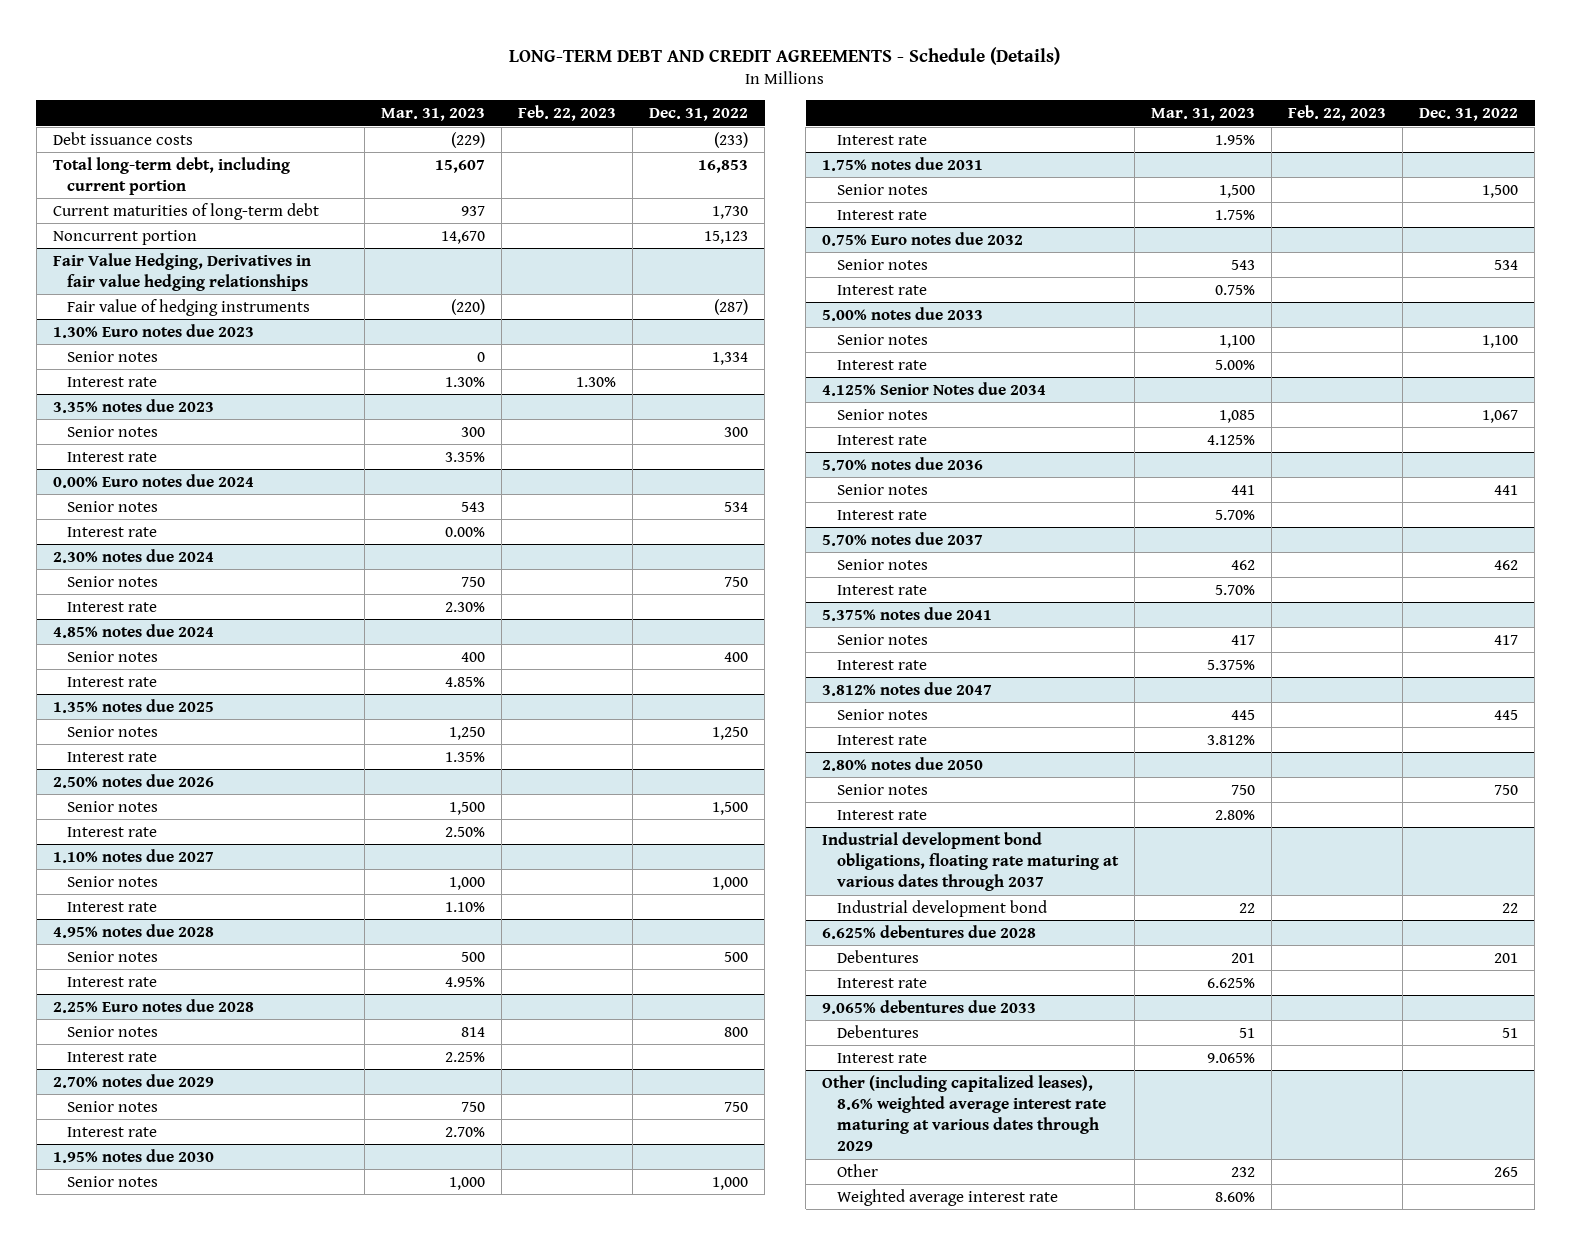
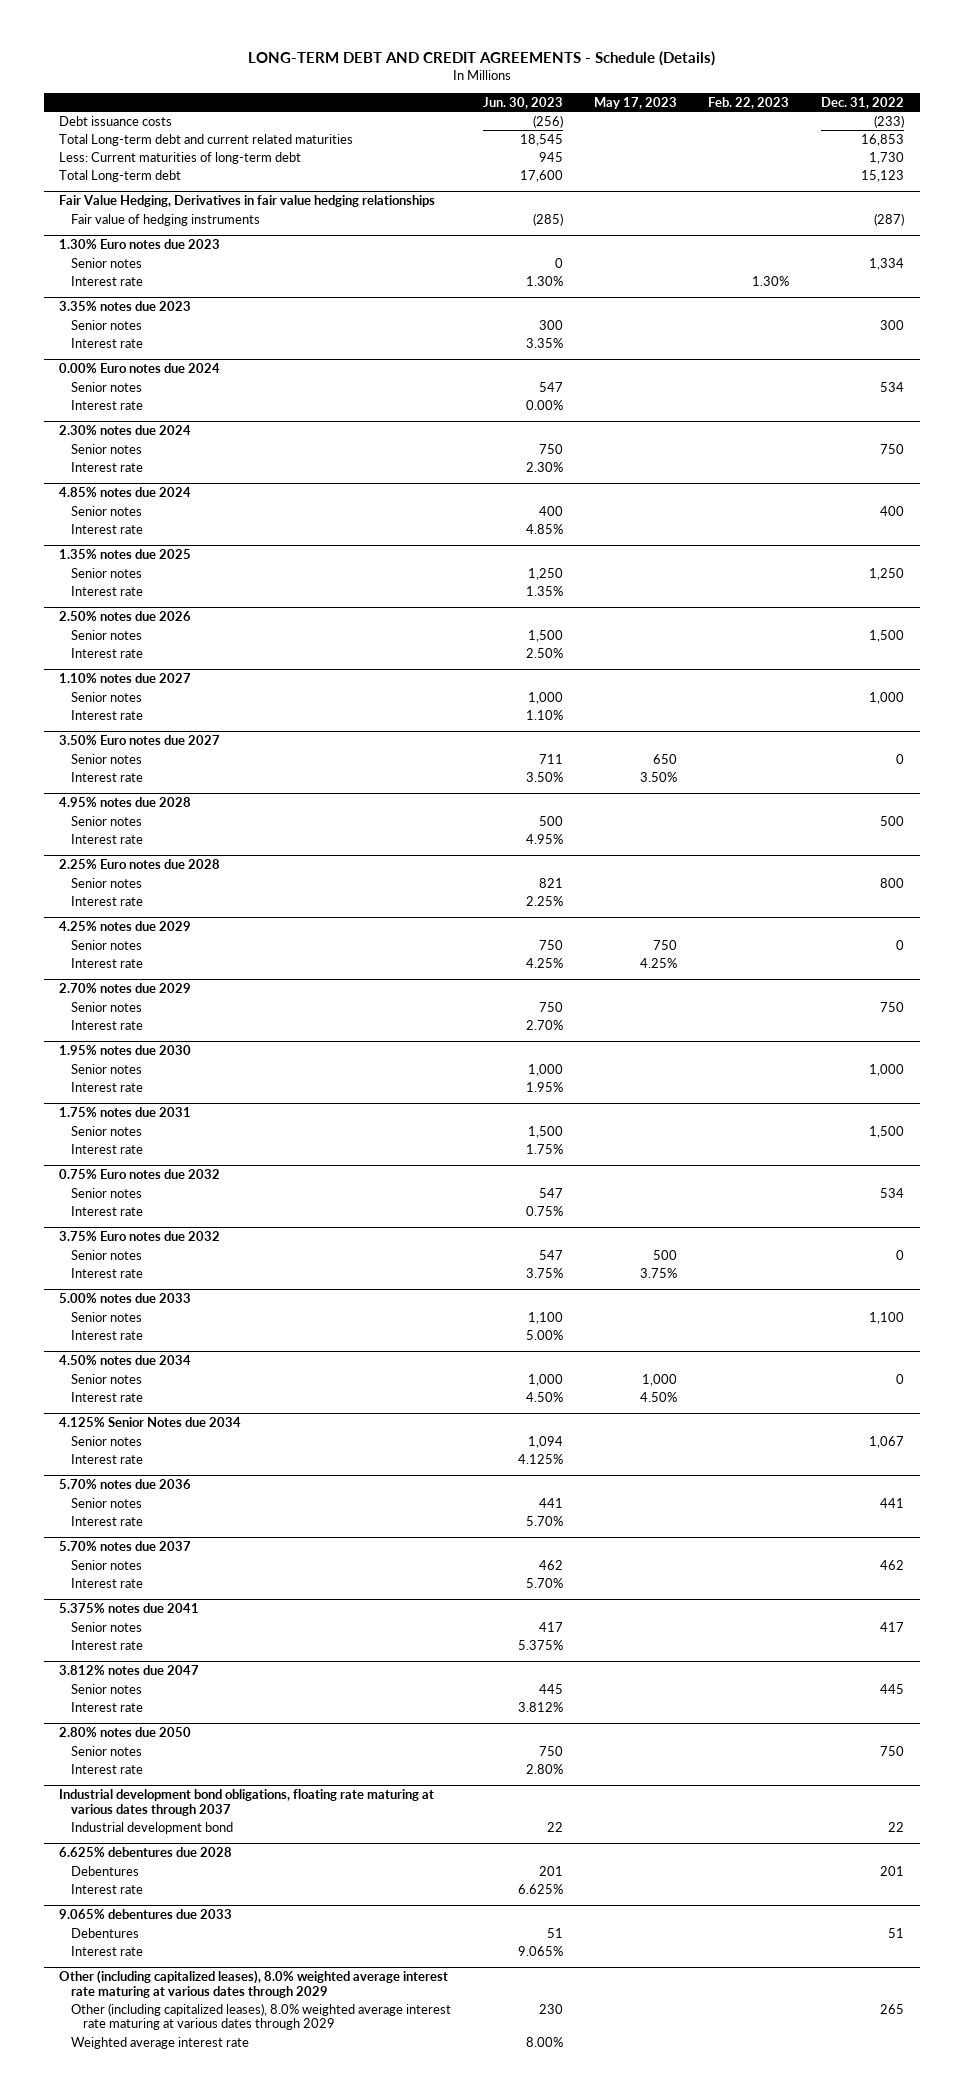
[381,107,486,121] Mar. 31, 2023 -> none
none -> [482,96,563,109] Jun. 30, 2023
none -> [594,96,678,109] May 17, 2023
[52,156,290,195] Total long-term debt, including current portion -> [59,133,354,146] Total Long-term debt and current related maturities
[52,202,319,220] Current maturities of long-term debt -> [59,151,302,164] Less: Current maturities of long-term debt
[52,229,197,245] Noncurrent portion -> [59,169,182,182] Total Long-term debt
none -> [59,735,221,746] 3.50% Euro notes due 2027
none -> [71,753,143,764] Senior notes
none -> [71,771,144,782] Interest rate
none -> [59,921,192,932] 4.25% notes due 2029
none -> [71,939,143,950] Senior notes
none -> [71,957,144,968] Interest rate
none -> [59,1231,221,1242] 3.75% Euro notes due 2032
none -> [71,1249,143,1260] Senior notes
none -> [71,1267,144,1278] Interest rate
none -> [59,1355,192,1366] 4.50% notes due 2034
none -> [71,1373,143,1384] Senior notes
none -> [71,1391,144,1402] Interest rate
[822,1074,1106,1151] Other (including capitalized leases), 8.6% weighted average interest rate maturing at various dates through 2029 -> [59,1970,449,1998] Other (including capitalized leases), 8.0% weighted average interest rate maturing at various dates through 2029
[836,1163,878,1177] Other -> [71,2002,452,2031] Other (including capitalized leases), 8.0% weighted average interest rate maturing at various dates through 2029

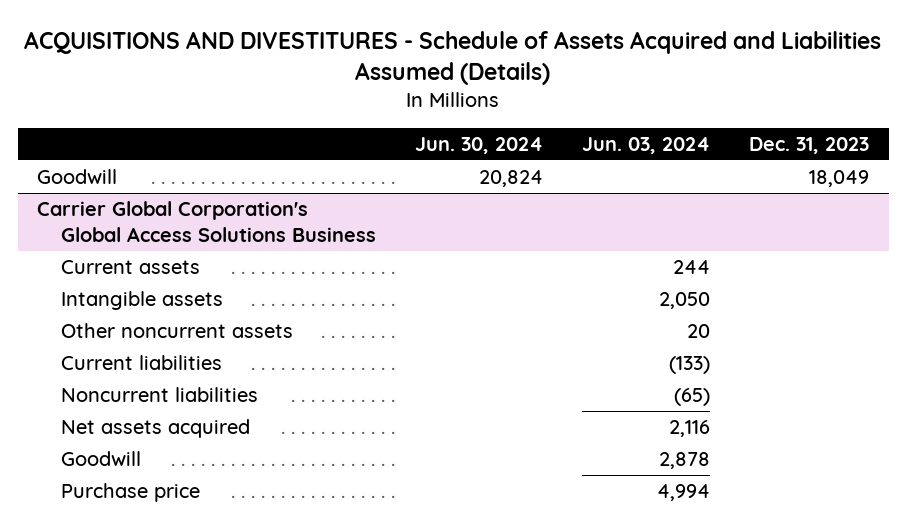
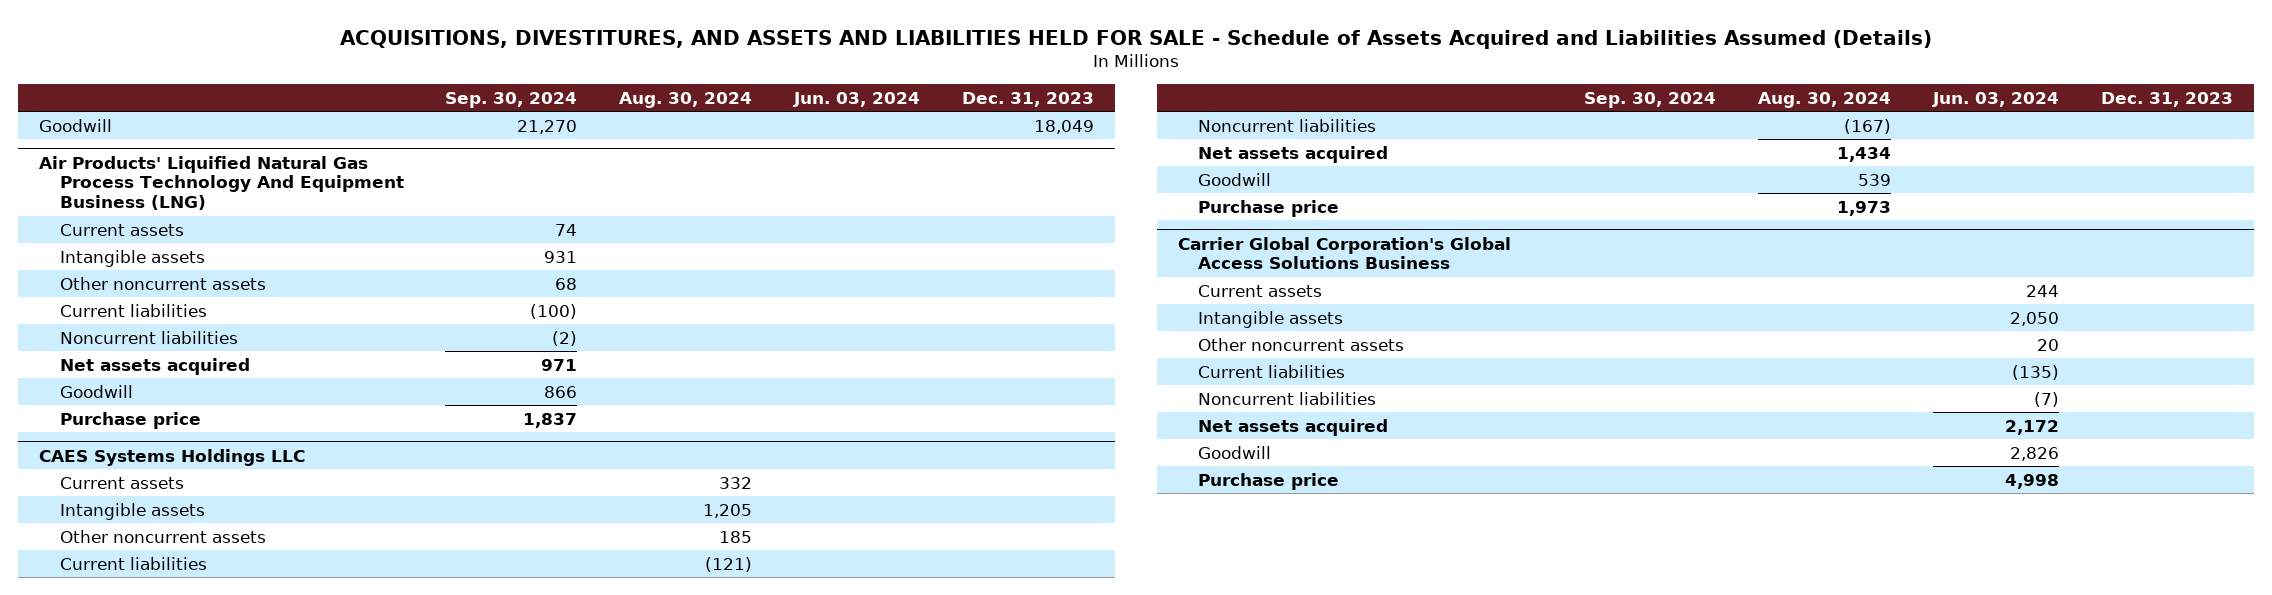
[24,30,882,86] ACQUISITIONS AND DIVESTITURES - Schedule of Assets Acquired and Liabilities Assumed (Details) -> [340,29,1933,49] ACQUISITIONS, DIVESTITURES, AND ASSETS AND LIABILITIES HELD FOR SALE - Schedule of Assets Acquired and Liabilities Assumed (Details)
[414,136,543,154] Jun. 30, 2024 -> none
none -> [445,91,578,108] Sep. 30, 2024
none -> [619,91,753,108] Aug. 30, 2024
none -> [39,155,404,211] Air Products' Liquified Natural Gas Process Technology And Equipment Business (LNG)
none -> [59,223,184,236] Current assets
none -> [59,249,205,267] Intangible assets
none -> [59,276,266,290] Other noncurrent assets
none -> [59,303,207,317] Current liabilities
none -> [59,330,238,344] Noncurrent liabilities
none -> [59,357,250,375] Net assets acquired
none -> [59,384,133,398] Goodwill
none -> [59,411,201,429] Purchase price
none -> [39,448,306,466] CAES Systems Holdings LLC
none -> [59,476,184,489] Current assets
none -> [59,502,205,520] Intangible assets
none -> [59,529,266,543] Other noncurrent assets
none -> [59,556,207,570] Current liabilities
none -> [1198,118,1377,132] Noncurrent liabilities
none -> [1198,145,1389,163] Net assets acquired
none -> [1198,172,1272,186] Goodwill
none -> [1198,199,1340,217] Purchase price
[668,356,710,375] (133) -> [2011,364,2059,380] (135)
[673,388,710,407] (65) -> [2033,391,2059,407] (7)
[668,420,710,438] 2,116 -> [2004,419,2059,435] 2,172
[658,452,710,470] 2,878 -> [2009,446,2059,461] 2,826
[656,484,710,502] 4,994 -> [2004,473,2059,489] 4,998

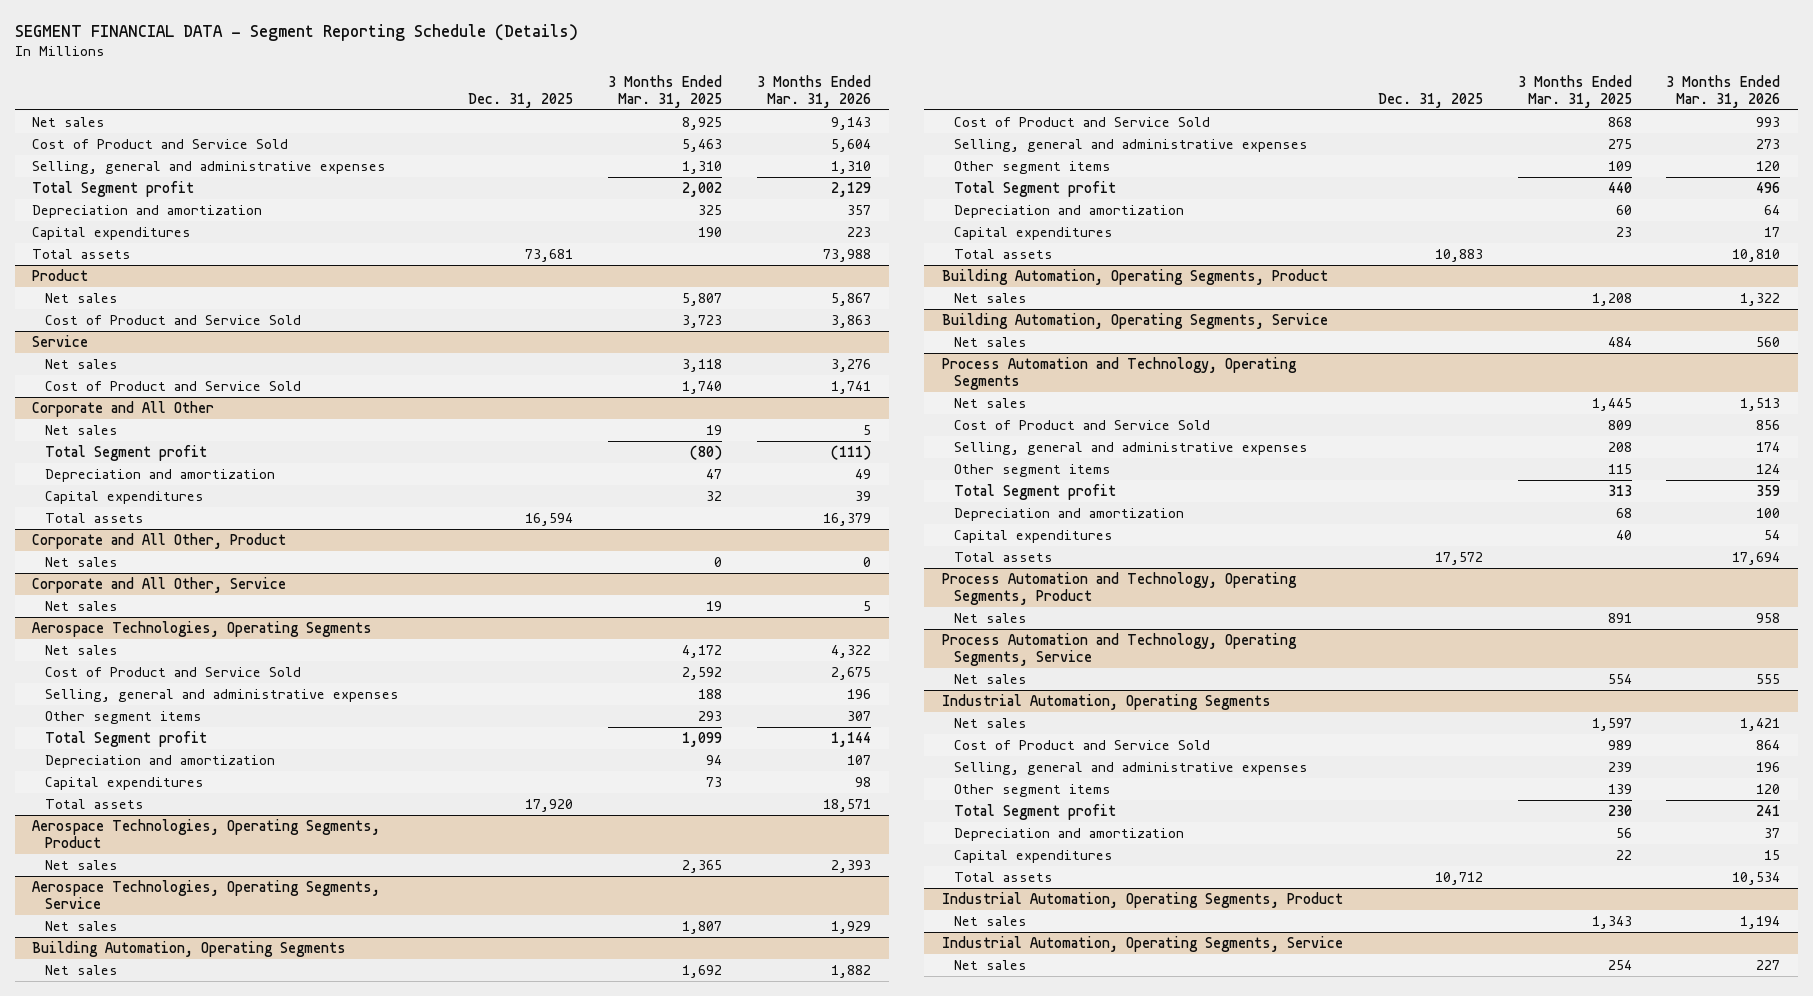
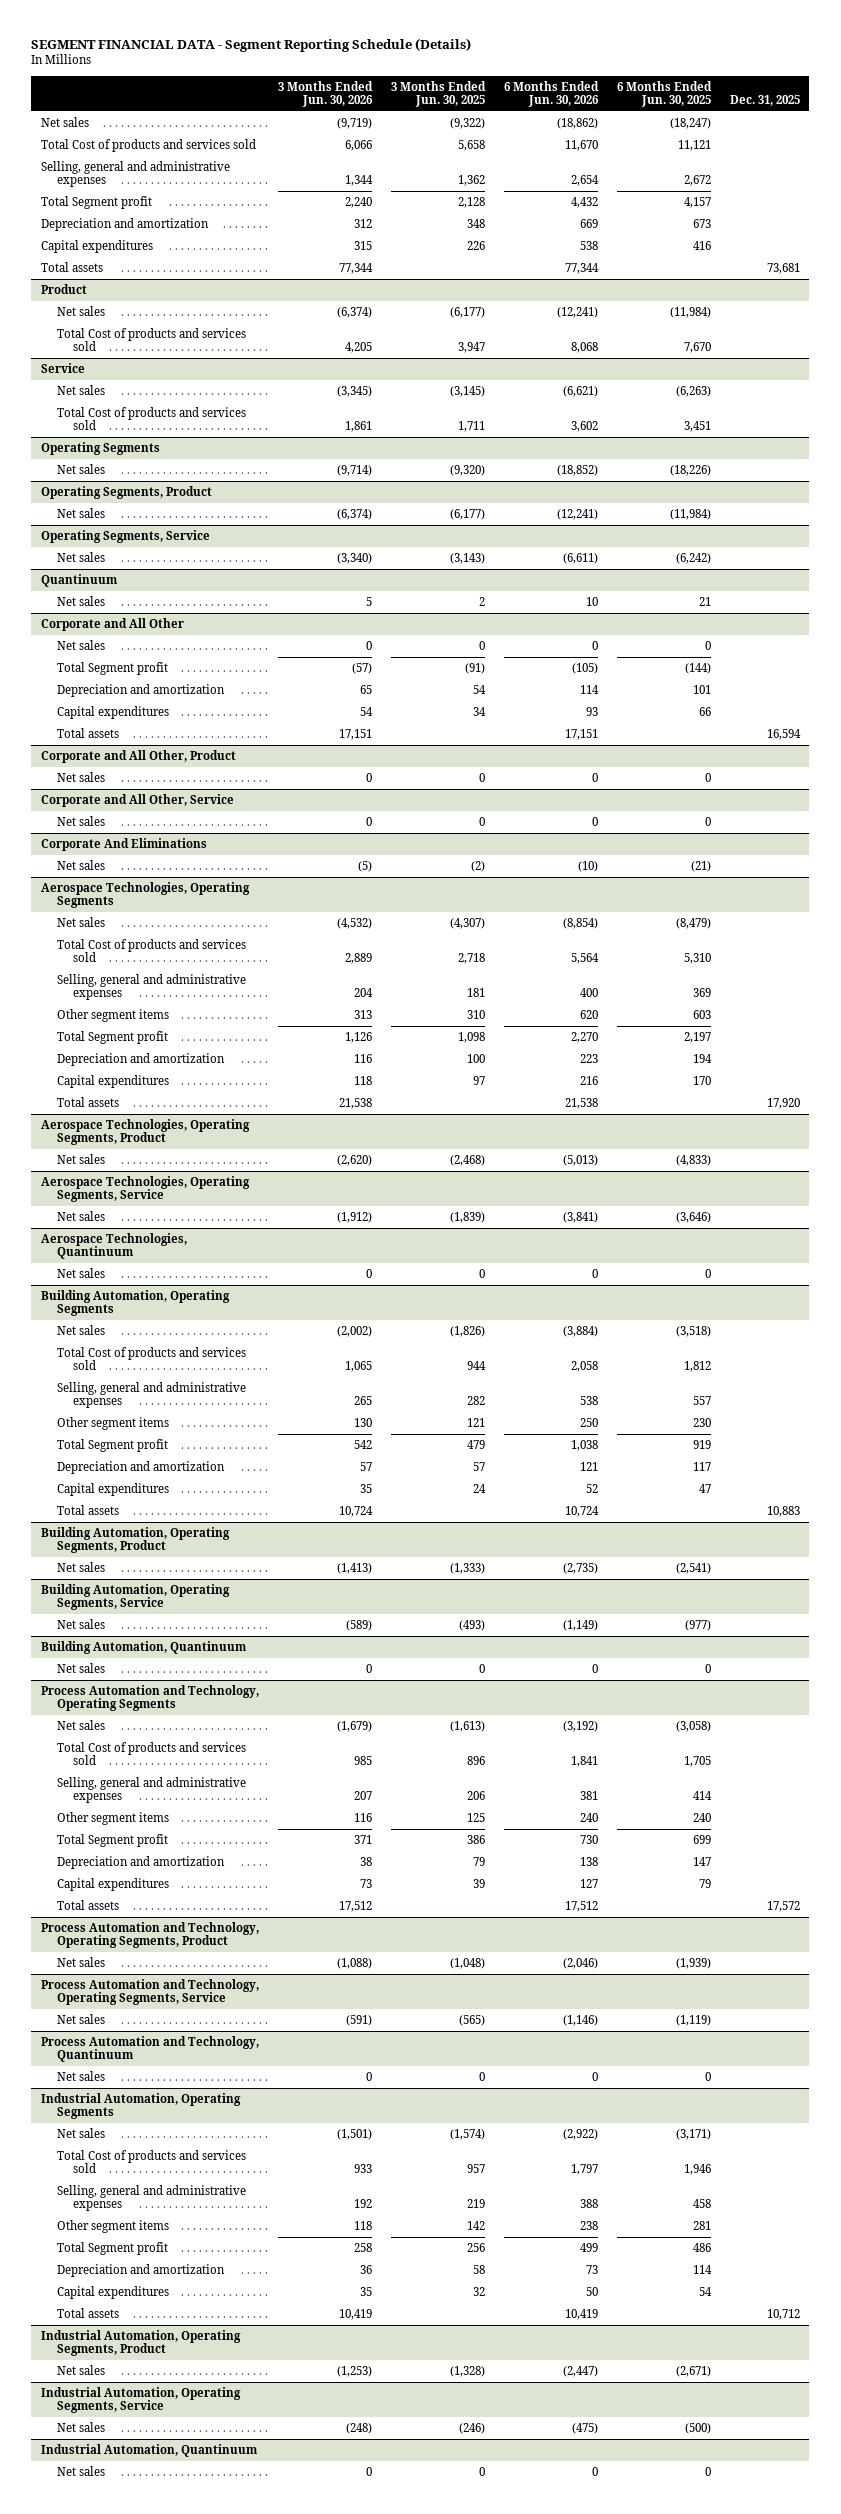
[608,74,723,109] 3 Months Ended Mar. 31, 2025 -> none
[757,74,872,109] 3 Months Ended Mar. 31, 2026 -> none
none -> [277,80,373,107] 3 Months Ended Jun. 30, 2026
none -> [390,80,486,107] 3 Months Ended Jun. 30, 2025
none -> [503,80,599,107] 6 Months Ended Jun. 30, 2026
none -> [616,80,712,107] 6 Months Ended Jun. 30, 2025
[32,138,289,149] Cost of Product and Service Sold -> [40,138,256,152] Total Cost of products and services sold
[44,314,301,325] Cost of Product and Service Sold -> [56,327,246,352] Total Cost of products and services sold
[44,380,301,391] Cost of Product and Service Sold -> [56,406,246,431] Total Cost of products and services sold
none -> [40,441,160,455] Operating Segments
none -> [56,463,105,474] Net sales
none -> [40,485,212,499] Operating Segments, Product
none -> [56,507,105,518] Net sales
none -> [40,529,210,543] Operating Segments, Service
none -> [56,551,105,562] Net sales
none -> [40,573,118,587] Quantinuum
none -> [56,595,105,606] Net sales
none -> [40,837,207,851] Corporate And Eliminations
none -> [56,859,105,870] Net sales
[44,666,301,677] Cost of Product and Service Sold -> [56,938,246,963] Total Cost of products and services sold
none -> [40,1232,187,1260] Aerospace Technologies, Quantinuum
none -> [56,1267,105,1278] Net sales
[953,116,1210,127] Cost of Product and Service Sold -> [56,1346,246,1371] Total Cost of products and services sold
none -> [40,1640,247,1654] Building Automation, Quantinuum
none -> [56,1662,105,1673] Net sales
[953,419,1210,430] Cost of Product and Service Sold -> [56,1741,246,1766] Total Cost of products and services sold
none -> [40,2035,259,2063] Process Automation and Technology, Quantinuum
none -> [56,2070,105,2081] Net sales
[953,739,1210,750] Cost of Product and Service Sold -> [56,2149,246,2174] Total Cost of products and services sold
none -> [40,2443,258,2457] Industrial Automation, Quantinuum
none -> [56,2465,105,2476] Net sales

